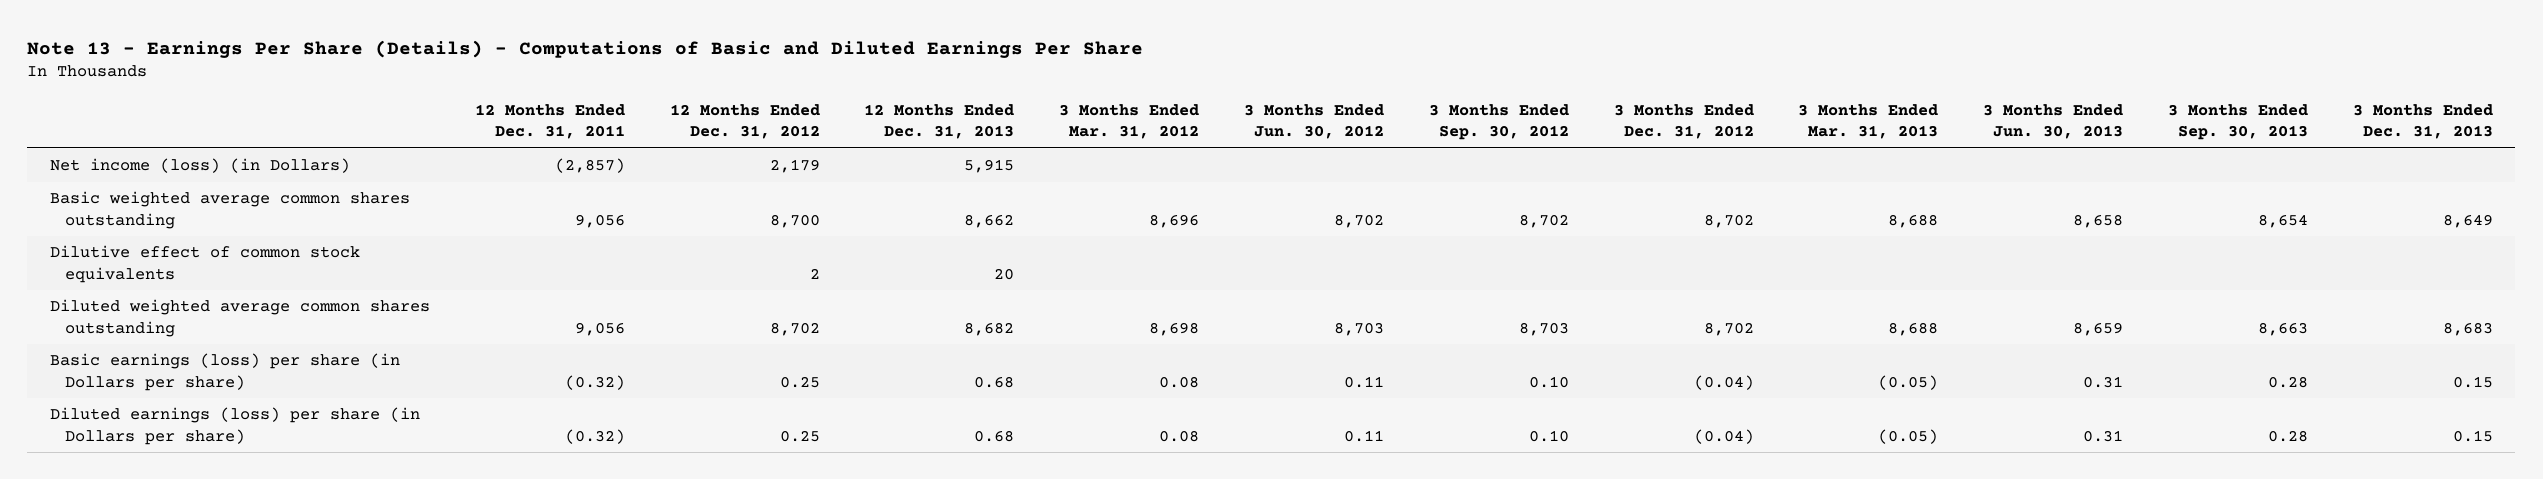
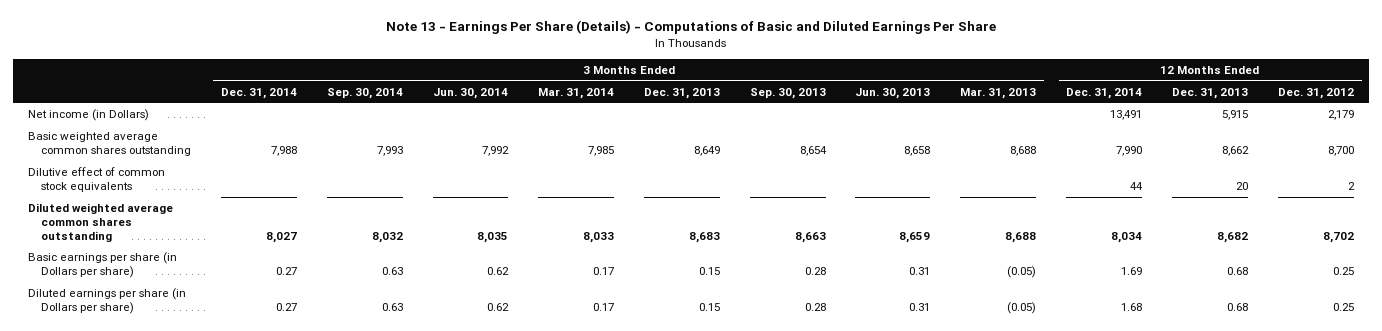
[474,103,625,140] 12 Months Ended Dec. 31, 2011 -> none
[1059,103,1200,140] 3 Months Ended Mar. 31, 2012 -> none
[1243,103,1384,140] 3 Months Ended Jun. 30, 2012 -> none
[1428,103,1569,141] 3 Months Ended Sep. 30, 2012 -> none
[1613,103,1754,140] 3 Months Ended Dec. 31, 2012 -> none
none -> [220,87,297,99] Dec. 31, 2014
none -> [326,87,403,99] Sep. 30, 2014
none -> [432,87,508,99] Jun. 30, 2014
none -> [537,87,614,99] Mar. 31, 2014
none -> [1066,87,1143,99] Dec. 31, 2014
[49,158,350,174] Net income (loss) (in Dollars) -> [27,109,149,122] Net income (in Dollars)
[49,353,400,391] Basic earnings (loss) per share (in Dollars per share) -> [27,252,177,278] Basic earnings per share (in Dollars per share)
[49,407,420,445] Diluted earnings (loss) per share (in Dollars per share) -> [27,288,186,314] Diluted earnings per share (in Dollars per share)

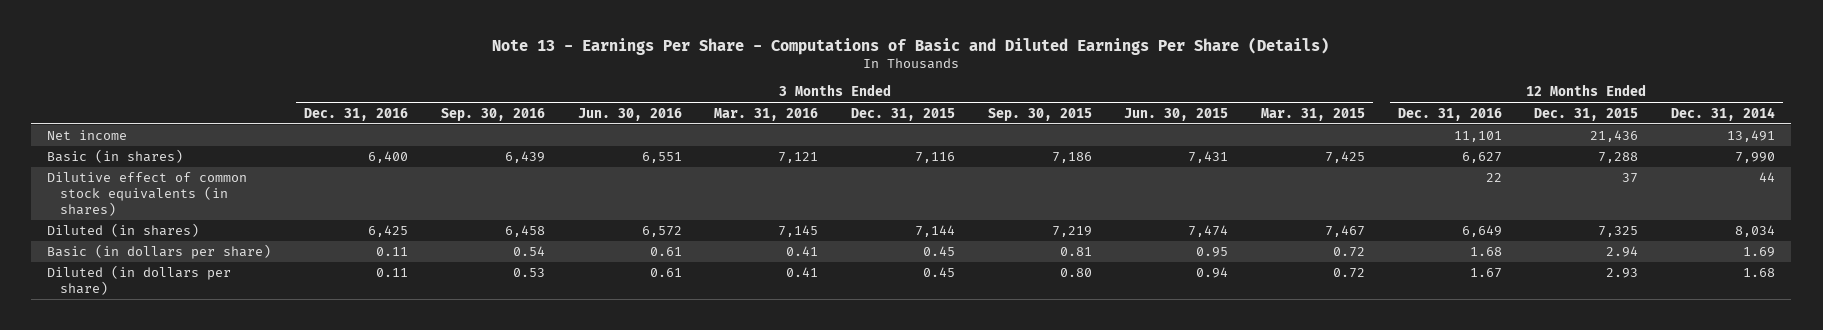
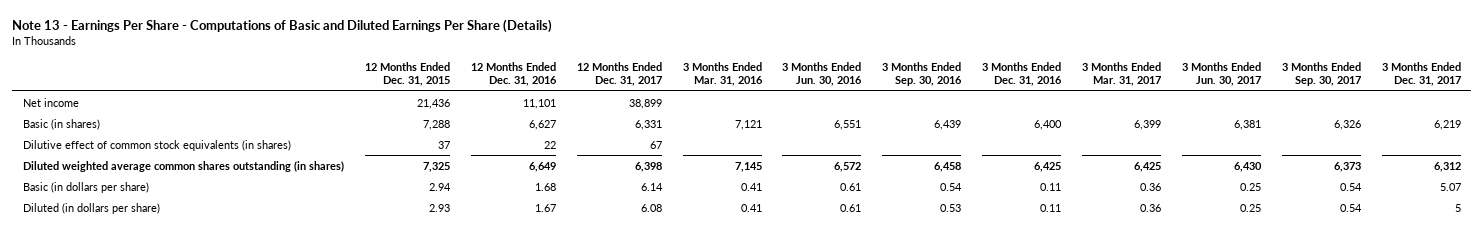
[850,107,955,121] Dec. 31, 2015 -> none
[987,107,1092,121] Sep. 30, 2015 -> none
[1124,107,1229,121] Jun. 30, 2015 -> none
[1261,107,1366,121] Mar. 31, 2015 -> none
[1671,106,1776,121] Dec. 31, 2014 -> none
none -> [576,61,662,87] 12 Months Ended Dec. 31, 2017
none -> [1082,61,1162,87] 3 Months Ended Mar. 31, 2017
none -> [1182,61,1262,87] 3 Months Ended Jun. 30, 2017
none -> [1281,61,1361,87] 3 Months Ended Sep. 30, 2017
none -> [1381,61,1461,87] 3 Months Ended Dec. 31, 2017
[47,223,200,238] Diluted (in shares) -> [22,160,344,172] Diluted weighted average common shares outstanding (in shares)

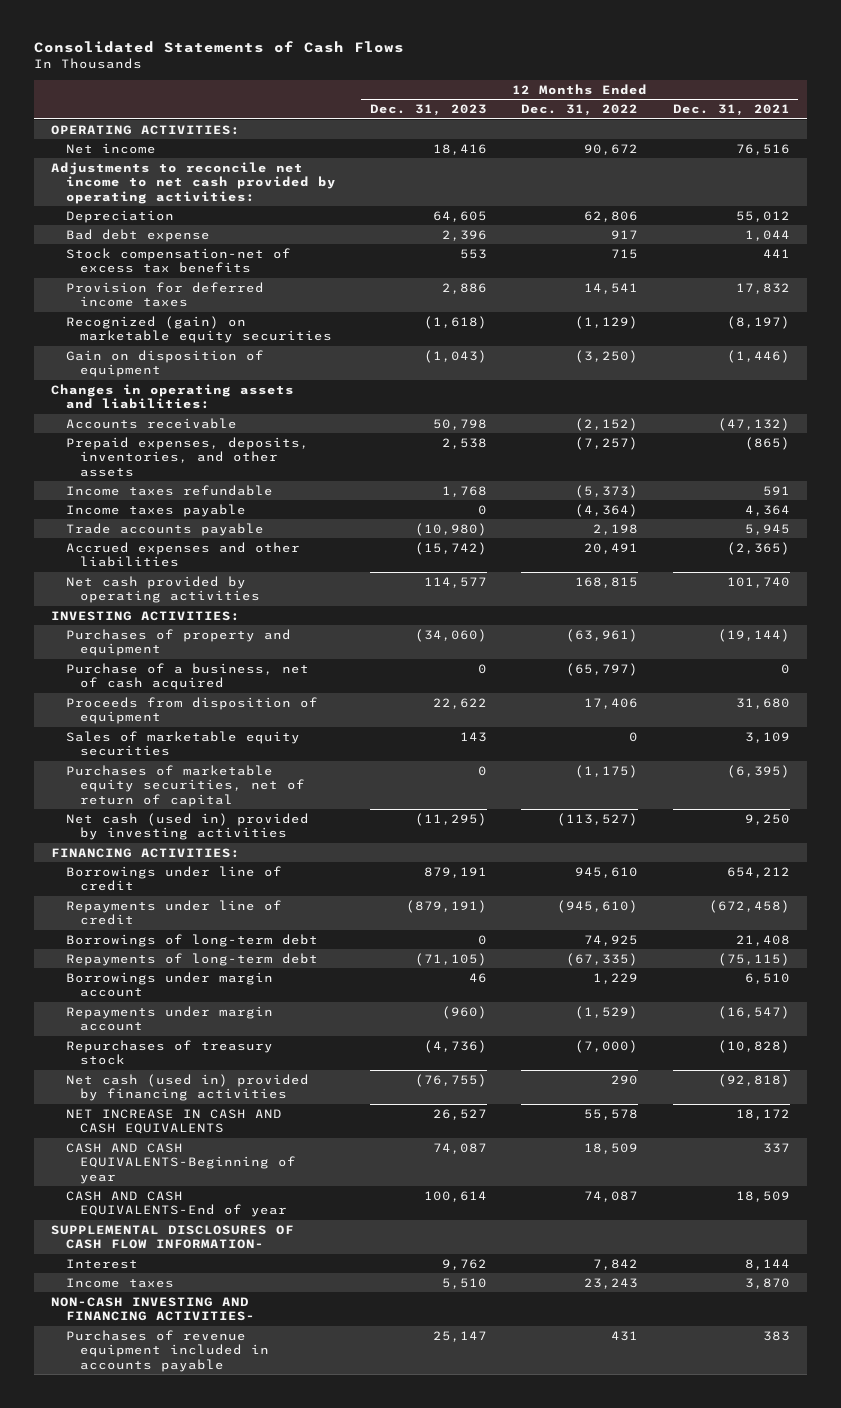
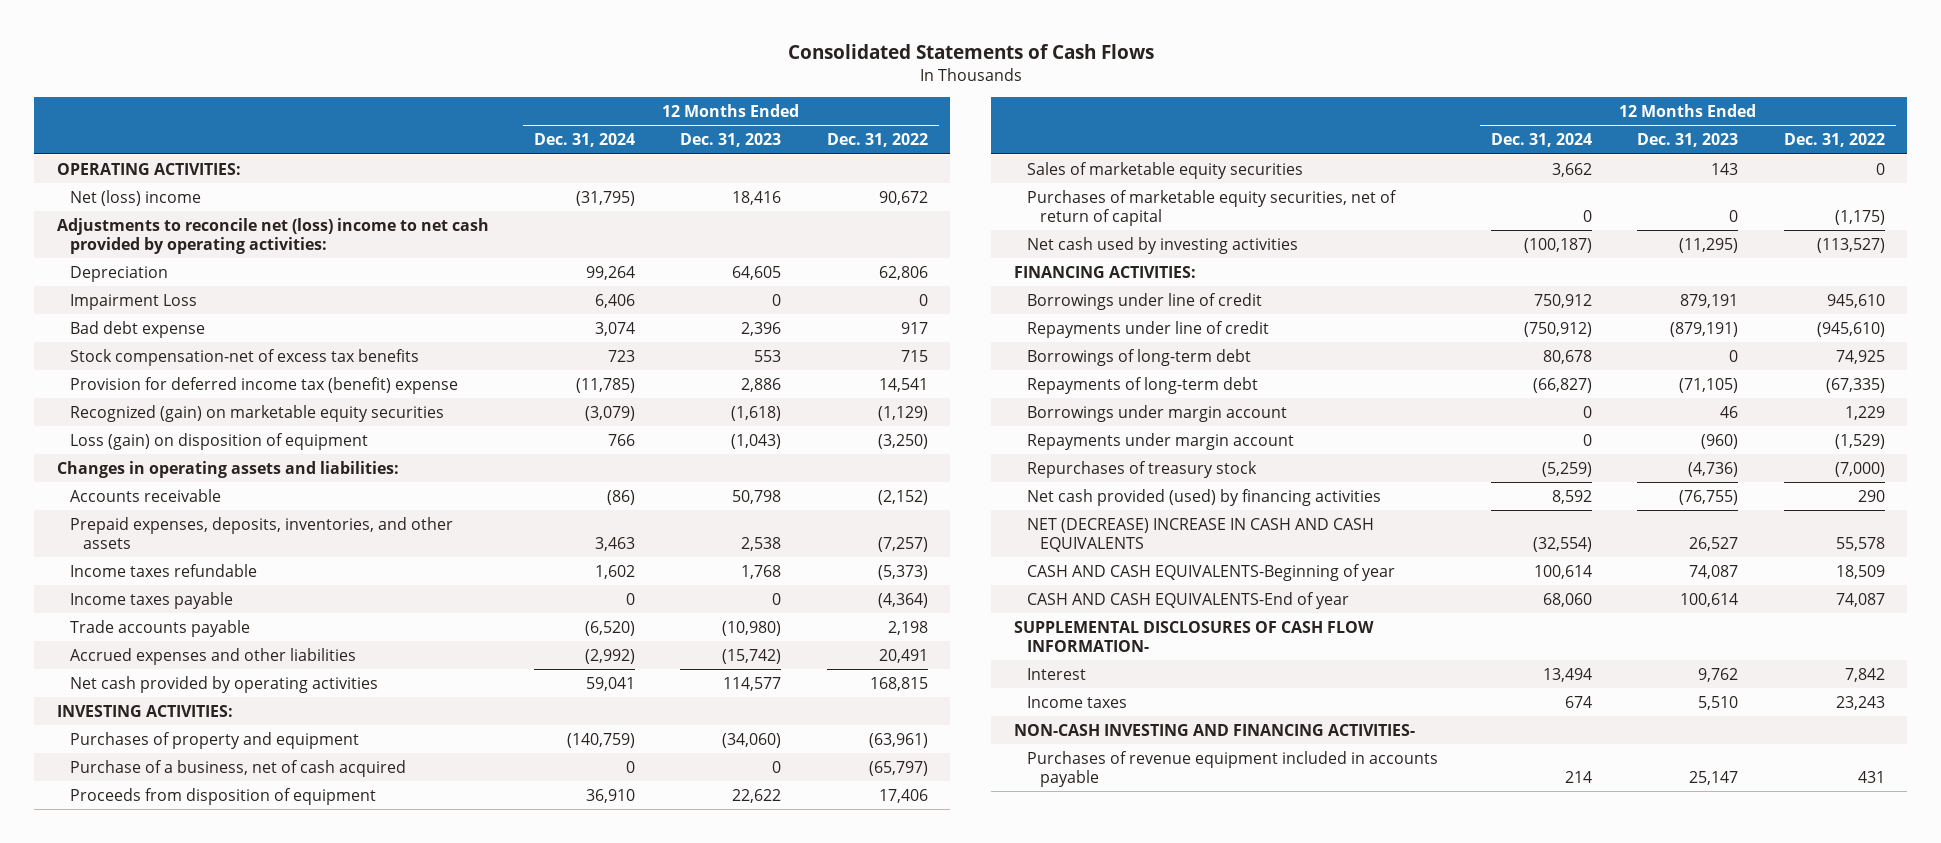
[672,104,790,117] Dec. 31, 2021 -> none
none -> [534,133,636,148] Dec. 31, 2024
[65,142,156,154] Net income -> [69,189,201,206] Net (loss) income
[50,161,336,204] Adjustments to reconcile net income to net cash provided by operating activities: -> [56,217,489,254] Adjustments to reconcile net (loss) income to net cash provided by operating activities:
none -> [69,293,197,310] Impairment Loss
[65,281,264,308] Provision for deferred income taxes -> [69,376,458,394] Provision for deferred income tax (benefit) expense
[65,349,264,378] Gain on disposition of equipment -> [69,432,368,450] Loss (gain) on disposition of equipment
[65,812,309,841] Net cash (used in) provided by investing activities -> [1026,236,1298,254] Net cash used by investing activities
[65,1073,309,1102] Net cash (used in) provided by financing activities -> [1026,488,1381,506] Net cash provided (used) by financing activities
[65,1108,282,1135] NET INCREASE IN CASH AND CASH EQUIVALENTS -> [1026,517,1374,552] NET (DECREASE) INCREASE IN CASH AND CASH EQUIVALENTS

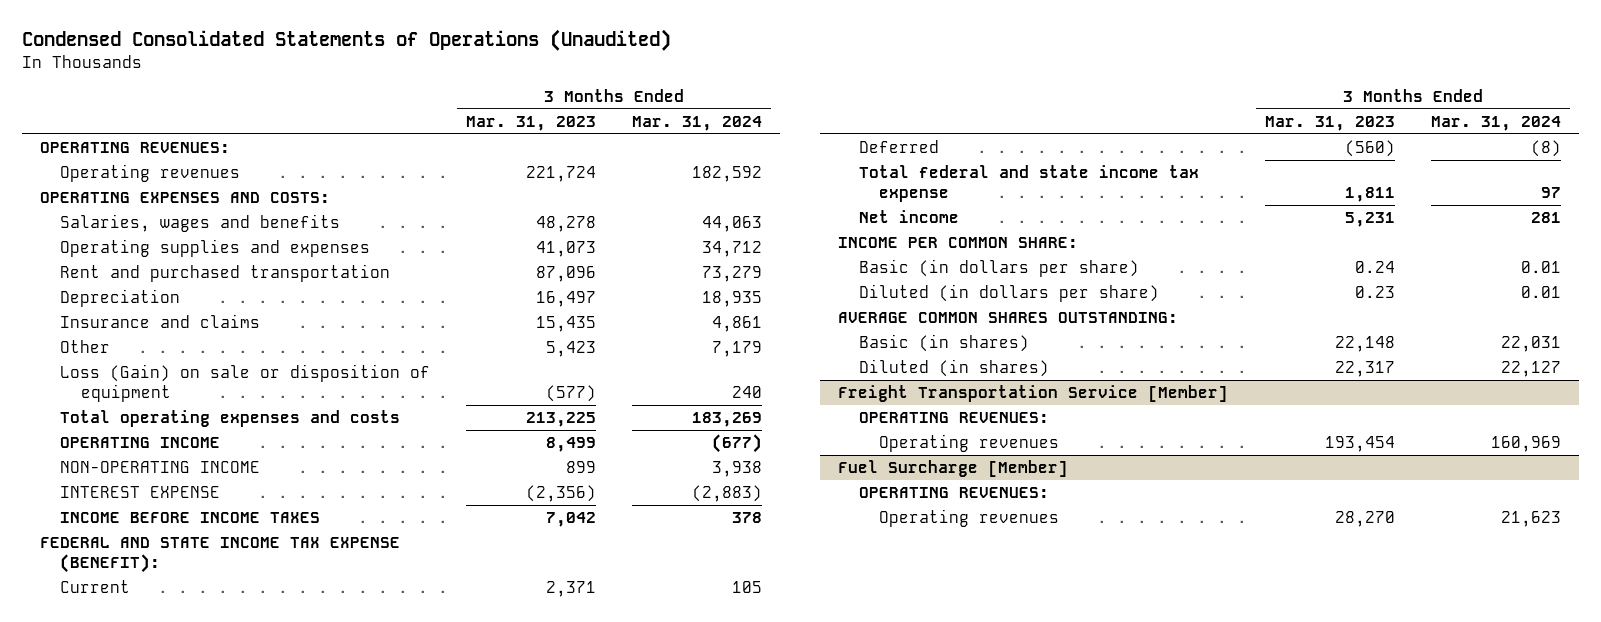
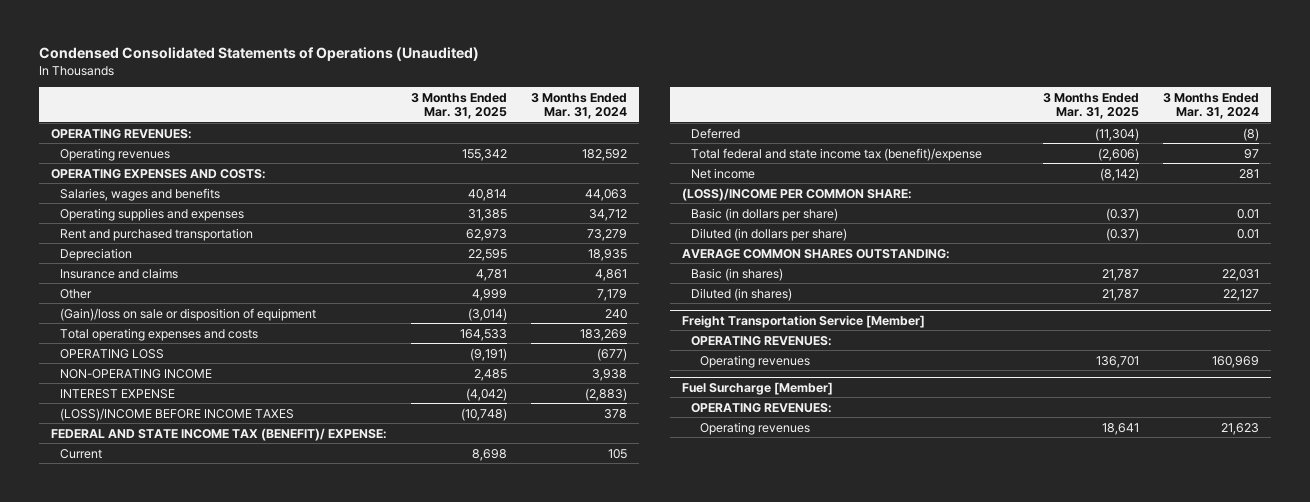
[466,115,597,131] Mar. 31, 2023 -> none
none -> [411,92,508,120] 3 Months Ended Mar. 31, 2025
[60,364,431,403] Loss (Gain) on sale or disposition of equipment -> [59,307,316,321] (Gain)/loss on sale or disposition of equipment
[60,437,221,449] OPERATING INCOME -> [59,348,164,359] OPERATING LOSS
[60,512,321,524] INCOME BEFORE INCOME TAXES -> [59,407,294,421] (LOSS)/INCOME BEFORE INCOME TAXES
[39,537,400,574] FEDERAL AND STATE INCOME TAX EXPENSE (BENEFIT): -> [50,427,387,441] FEDERAL AND STATE INCOME TAX (BENEFIT)/ EXPENSE:
[858,165,1199,203] Total federal and state income tax expense -> [691,147,983,161] Total federal and state income tax (benefit)/expense
[838,237,1079,249] INCOME PER COMMON SHARE: -> [682,187,913,201] (LOSS)/INCOME PER COMMON SHARE:

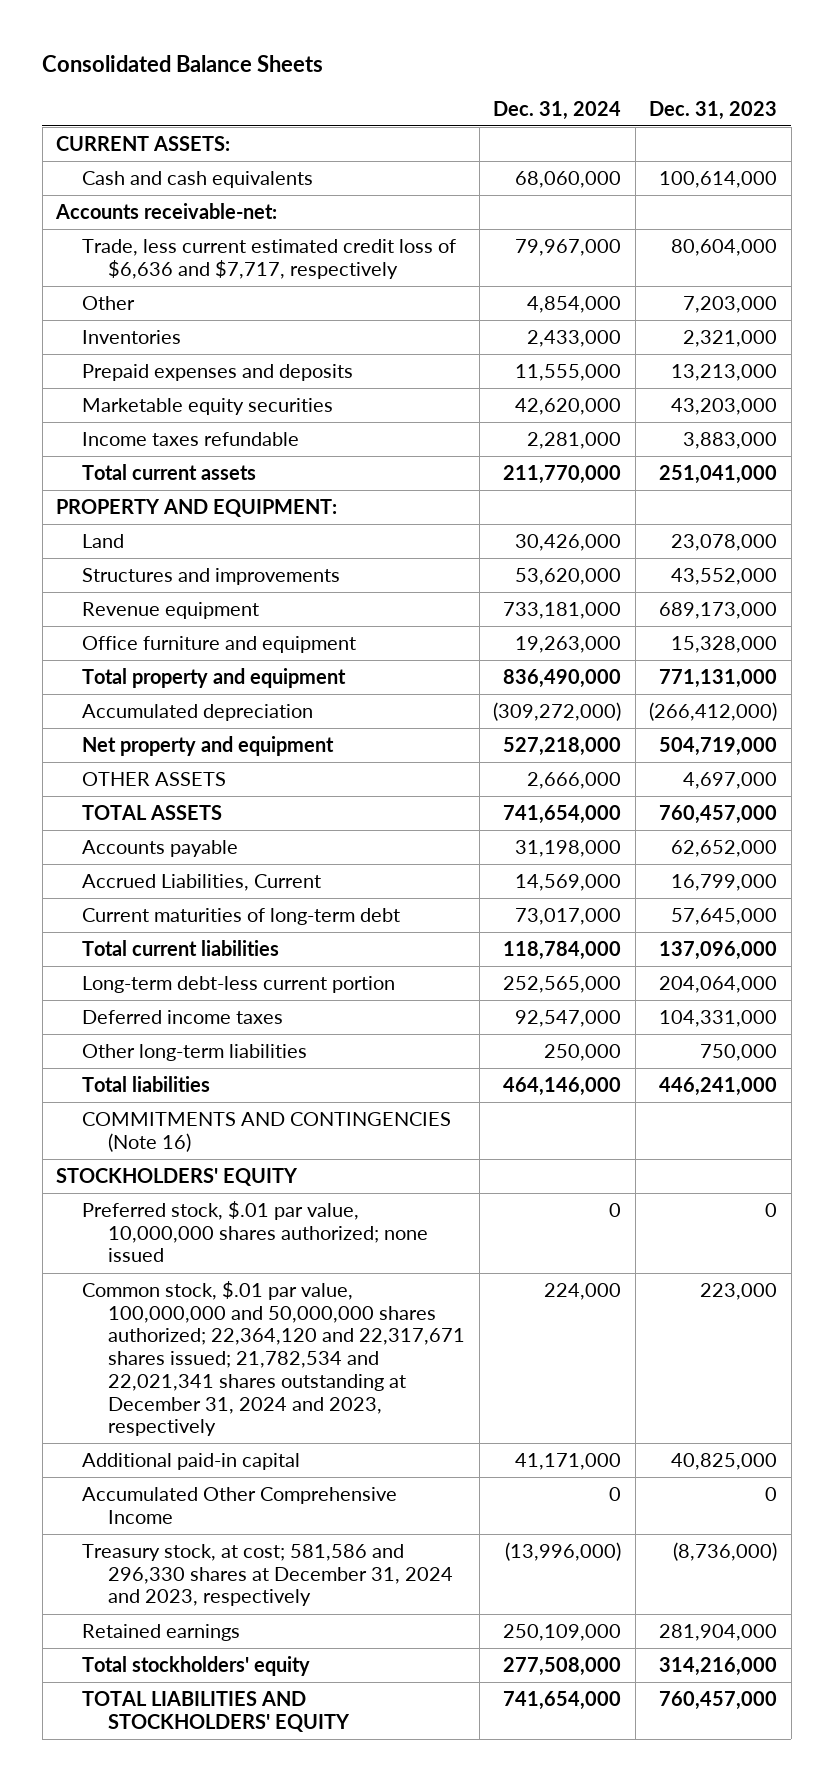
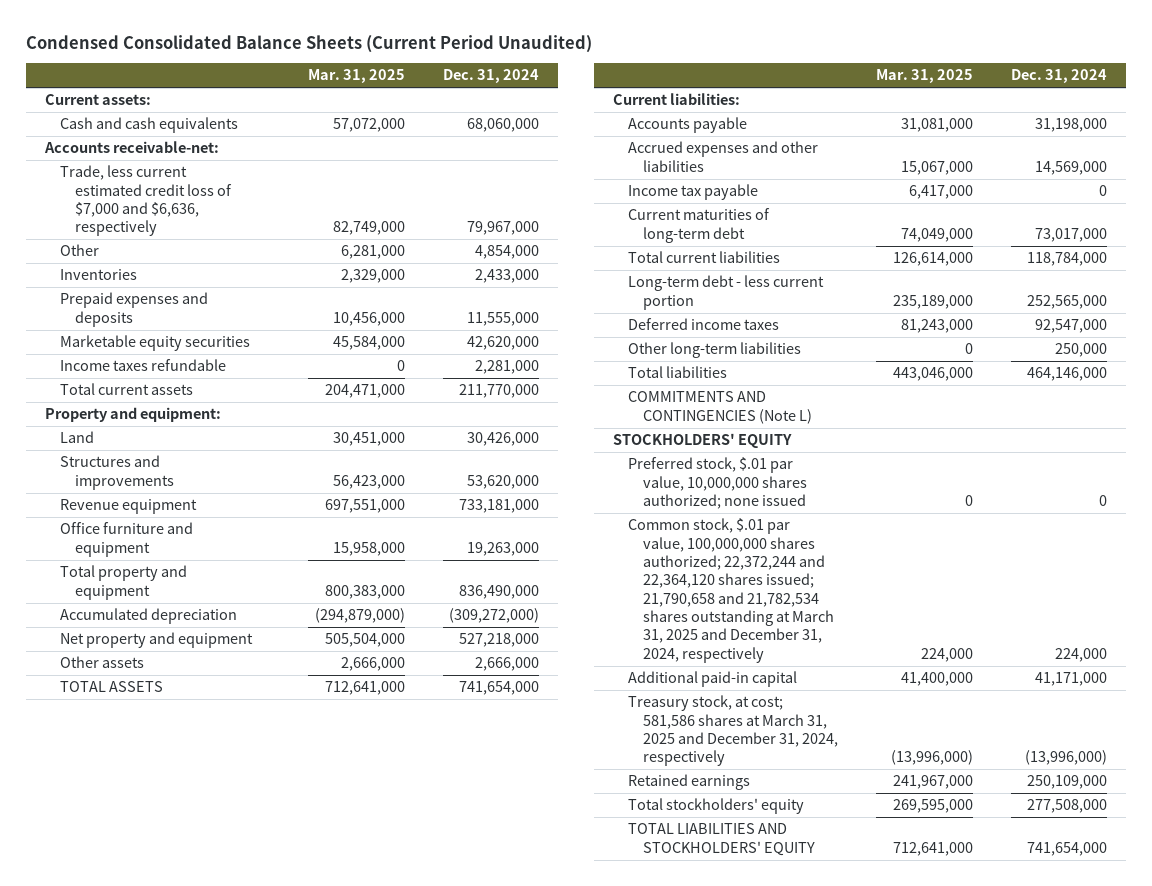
[42,55,324,73] Consolidated Balance Sheets -> [26,34,593,53] Condensed Consolidated Balance Sheets (Current Period Unaudited)
[649,100,778,120] Dec. 31, 2023 -> none
none -> [308,69,406,84] Mar. 31, 2025
[56,136,231,152] CURRENT ASSETS: -> [45,94,152,106] Current assets:
[82,239,457,279] Trade, less current estimated credit loss of $6,636 and $7,717, respectively -> [60,165,233,237] Trade, less current estimated credit loss of $7,000 and $6,636, respectively
[56,499,338,518] PROPERTY AND EQUIPMENT: -> [45,407,222,423] Property and equipment:
[82,772,227,787] OTHER ASSETS -> [60,656,145,669] Other assets
none -> [613,93,741,106] Current liabilities:
[82,874,322,892] Accrued Liabilities, Current -> [628,141,819,172] Accrued expenses and other liabilities
none -> [628,184,759,201] Income tax payable
[82,976,396,994] Long-term debt-less current portion -> [628,275,825,310] Long-term debt - less current portion
[82,1112,452,1152] COMMITMENTS AND CONTINGENCIES (Note 16) -> [628,391,812,424] COMMITMENTS AND CONTINGENCIES (Note L)
[82,1281,466,1437] Common stock, $.01 par value, 100,000,000 and 50,000,000 shares authorized; 22,364,120 and 22,317,671 shares issued; 21,782,534 and 22,021,341 shares outstanding at December 31, 2024 and 2023, respectively -> [628,518,834,663] Common stock, $.01 par value, 100,000,000 shares authorized; 22,372,244 and 22,364,120 shares issued; 21,790,658 and 21,782,534 shares outstanding at March 31, 2025 and December 31, 2024, respectively
[82,1487,398,1524] Accumulated Other Comprehensive Income -> none
[82,1544,454,1607] Treasury stock, at cost; 581,586 and 296,330 shares at December 31, 2024 and 2023, respectively -> [628,695,838,767] Treasury stock, at cost; 581,586 shares at March 31, 2025 and December 31, 2024, respectively

